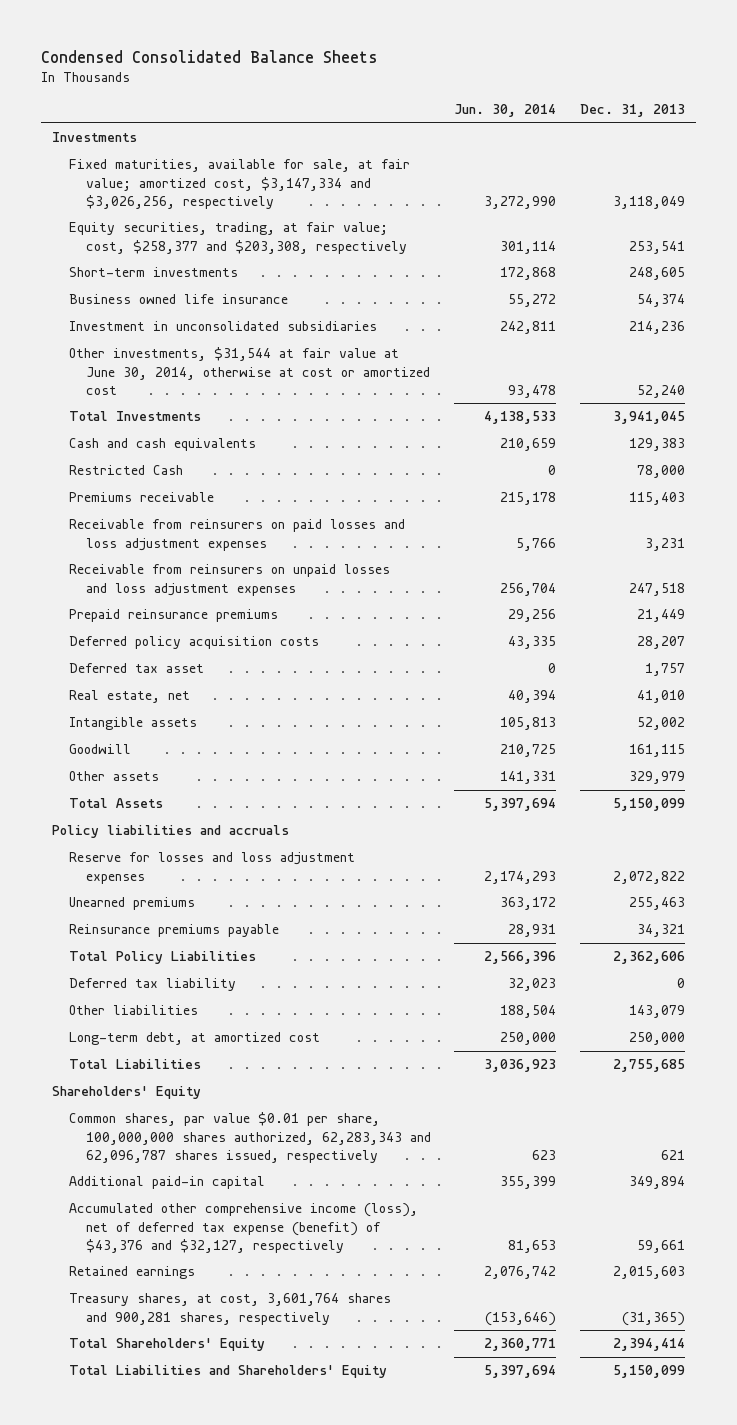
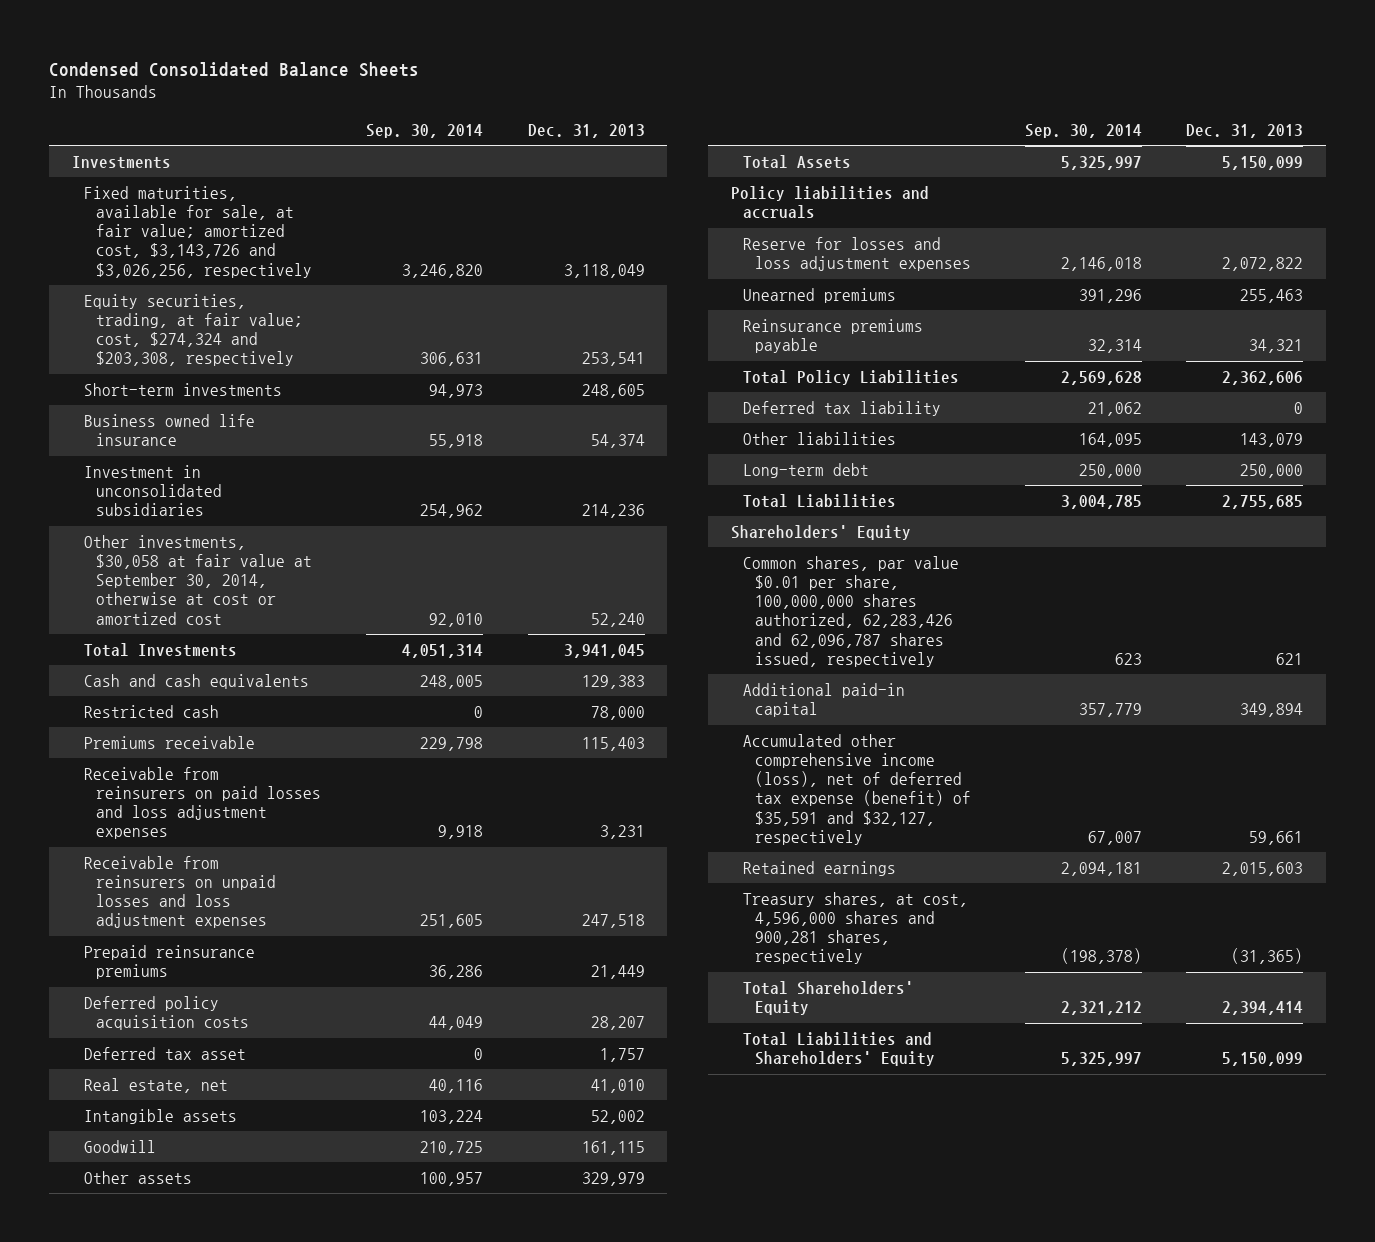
[454,104,557,118] Jun. 30, 2014 -> none
none -> [365,123,483,138] Sep. 30, 2014
[69,159,411,209] Fixed maturities, available for sale, at fair value; amortized cost, $3,147,334 and $3,026,256, respectively -> [83,185,313,278] Fixed maturities, available for sale, at fair value; amortized cost, $3,143,726 and $3,026,256, respectively
[69,222,408,254] Equity securities, trading, at fair value; cost, $258,377 and $203,308, respectively -> [83,293,304,367] Equity securities, trading, at fair value; cost, $274,324 and $203,308, respectively
[69,347,431,395] Other investments, $31,544 at fair value at June 30, 2014, otherwise at cost or amortized cost -> [83,534,313,625] Other investments, $30,058 at fair value at September 30, 2014, otherwise at cost or amortized cost
[69,465,184,476] Restricted Cash -> [83,704,219,718] Restricted cash
[69,1032,321,1046] Long-term debt, at amortized cost -> [742,462,869,478] Long-term debt
[69,1112,432,1163] Common shares, par value $0.01 per share, 100,000,000 shares authorized, 62,283,343 and 62,096,787 shares issued, respectively -> [742,555,959,667] Common shares, par value $0.01 per share, 100,000,000 shares authorized, 62,283,426 and 62,096,787 shares issued, respectively
[69,1203,419,1253] Accumulated other comprehensive income (loss), net of deferred tax expense (benefit) of $43,376 and $32,127, respectively -> [742,733,971,845] Accumulated other comprehensive income (loss), net of deferred tax expense (benefit) of $35,591 and $32,127, respectively
[69,1293,392,1325] Treasury shares, at cost, 3,601,764 shares and 900,281 shares, respectively -> [742,891,968,965] Treasury shares, at cost, 4,596,000 shares and 900,281 shares, respectively

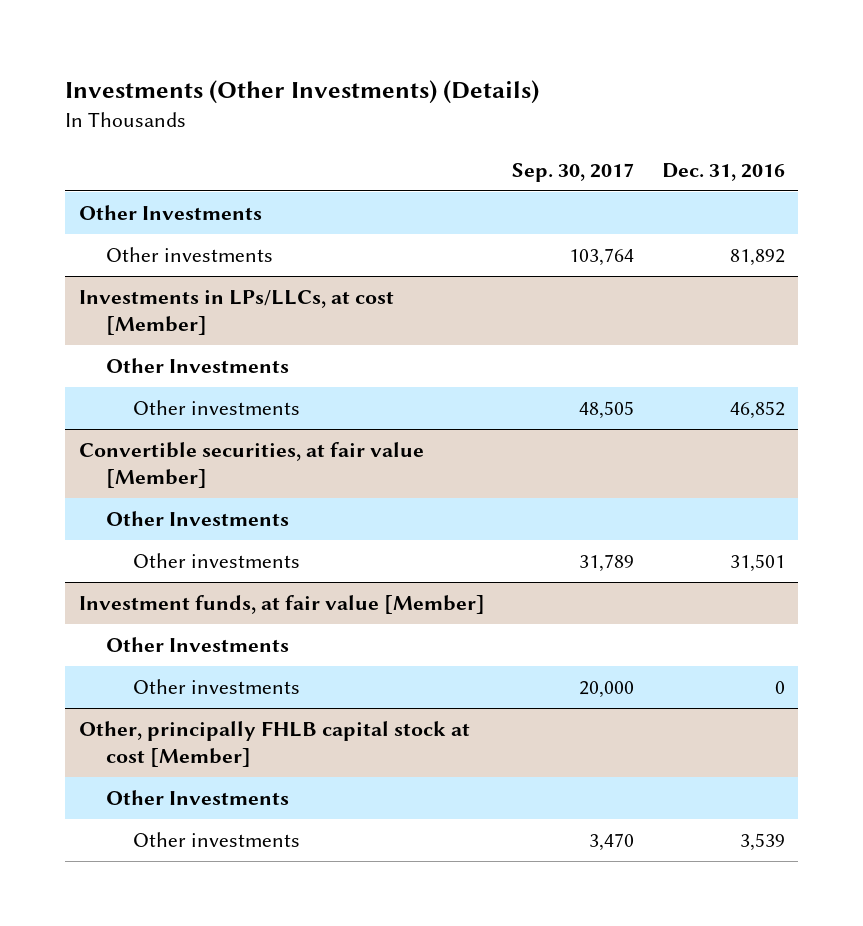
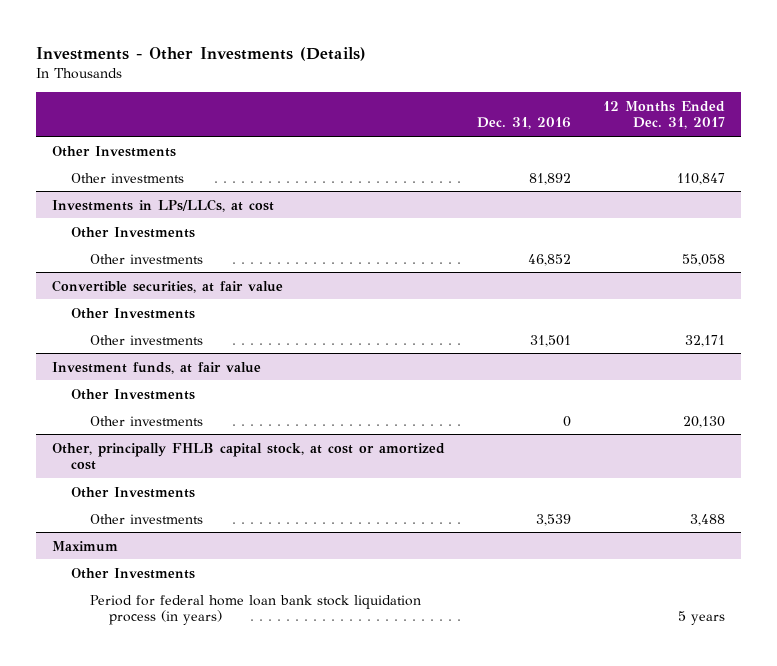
[64,80,539,105] Investments (Other Investments) (Details) -> [36,46,367,61] Investments - Other Investments (Details)
[512,162,635,182] Sep. 30, 2017 -> none
none -> [602,100,725,130] 12 Months Ended Dec. 31, 2017
[78,289,394,335] Investments in LPs/LLCs, at cost [Member] -> [52,198,275,212] Investments in LPs/LLCs, at cost
[78,441,424,488] Convertible securities, at fair value [Member] -> [52,279,284,293] Convertible securities, at fair value
[78,594,485,614] Investment funds, at fair value [Member] -> [52,361,262,374] Investment funds, at fair value
[78,720,470,767] Other, principally FHLB capital stock at cost [Member] -> [52,442,446,471] Other, principally FHLB capital stock, at cost or amortized cost
none -> [52,540,119,552] Maximum
none -> [71,567,196,579] Other Investments
none -> [90,594,422,626] Period for federal home loan bank stock liquidation process (in years)

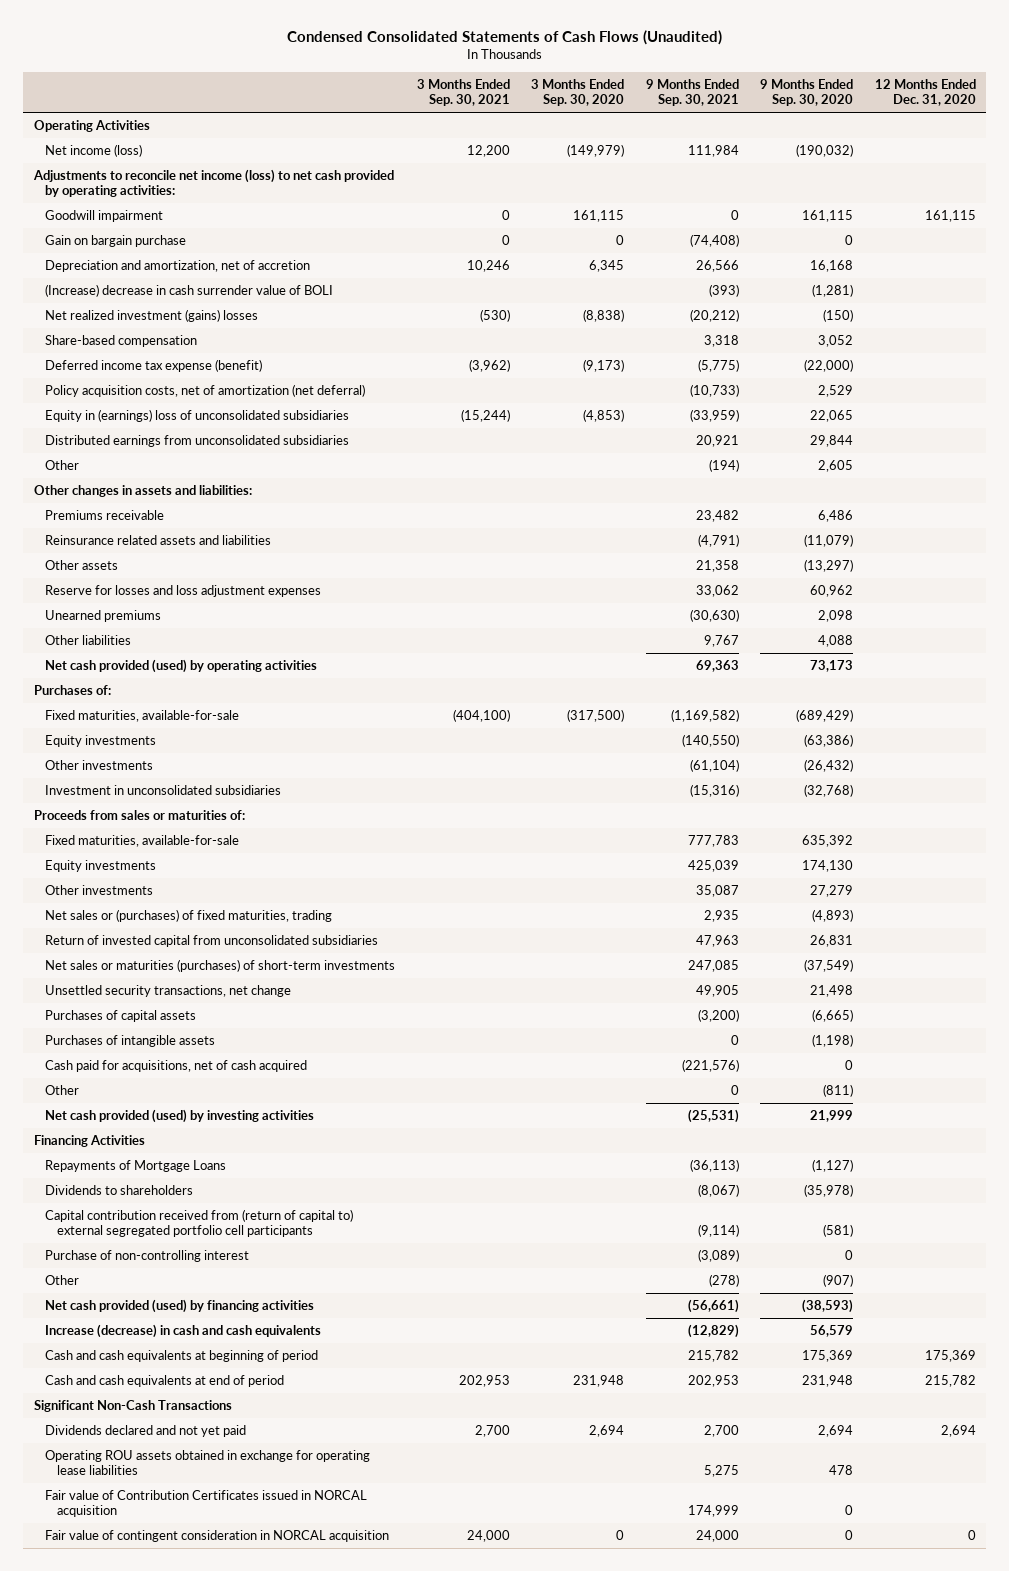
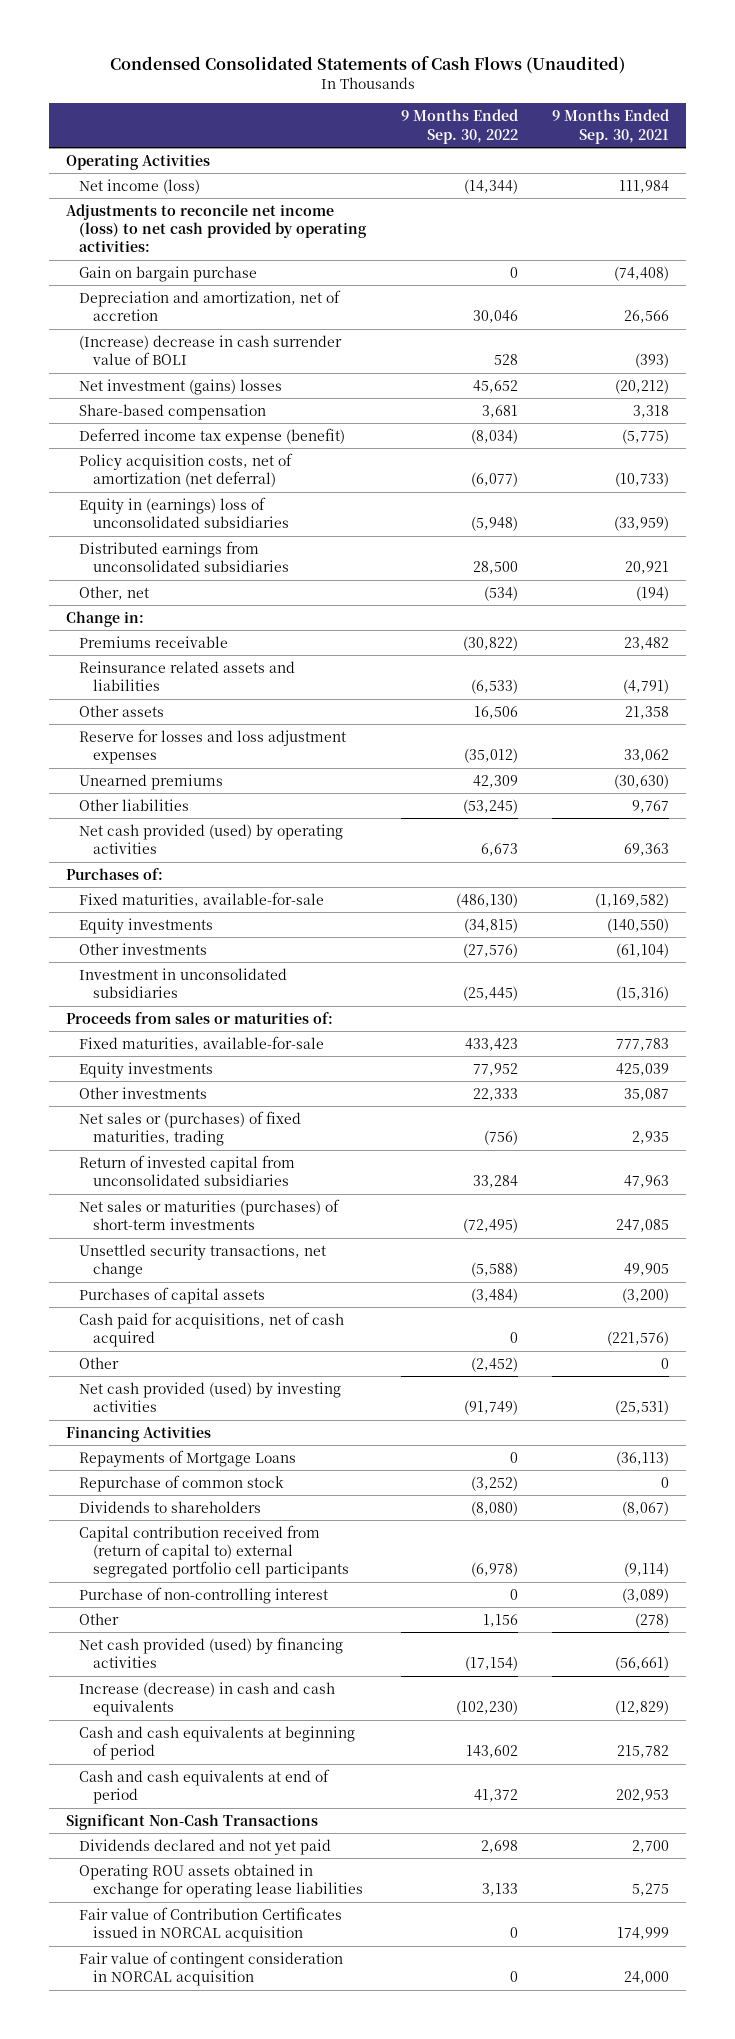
[416,78,510,107] 3 Months Ended Sep. 30, 2021 -> none
[531,78,625,107] 3 Months Ended Sep. 30, 2020 -> none
[760,78,854,107] 9 Months Ended Sep. 30, 2020 -> none
[874,78,976,107] 12 Months Ended Dec. 31, 2020 -> none
none -> [400,109,518,144] 9 Months Ended Sep. 30, 2022
[45,209,164,222] Goodwill impairment -> none
[45,308,259,322] Net realized investment (gains) losses -> [79,378,283,395] Net investment (gains) losses
[45,459,80,470] Other -> [79,585,150,600] Other, net
[33,484,252,497] Other changes in assets and liabilities: -> [65,610,144,627] Change in:
[45,1034,216,1047] Purchases of intangible assets -> none
none -> [79,1474,285,1492] Repurchase of common stock

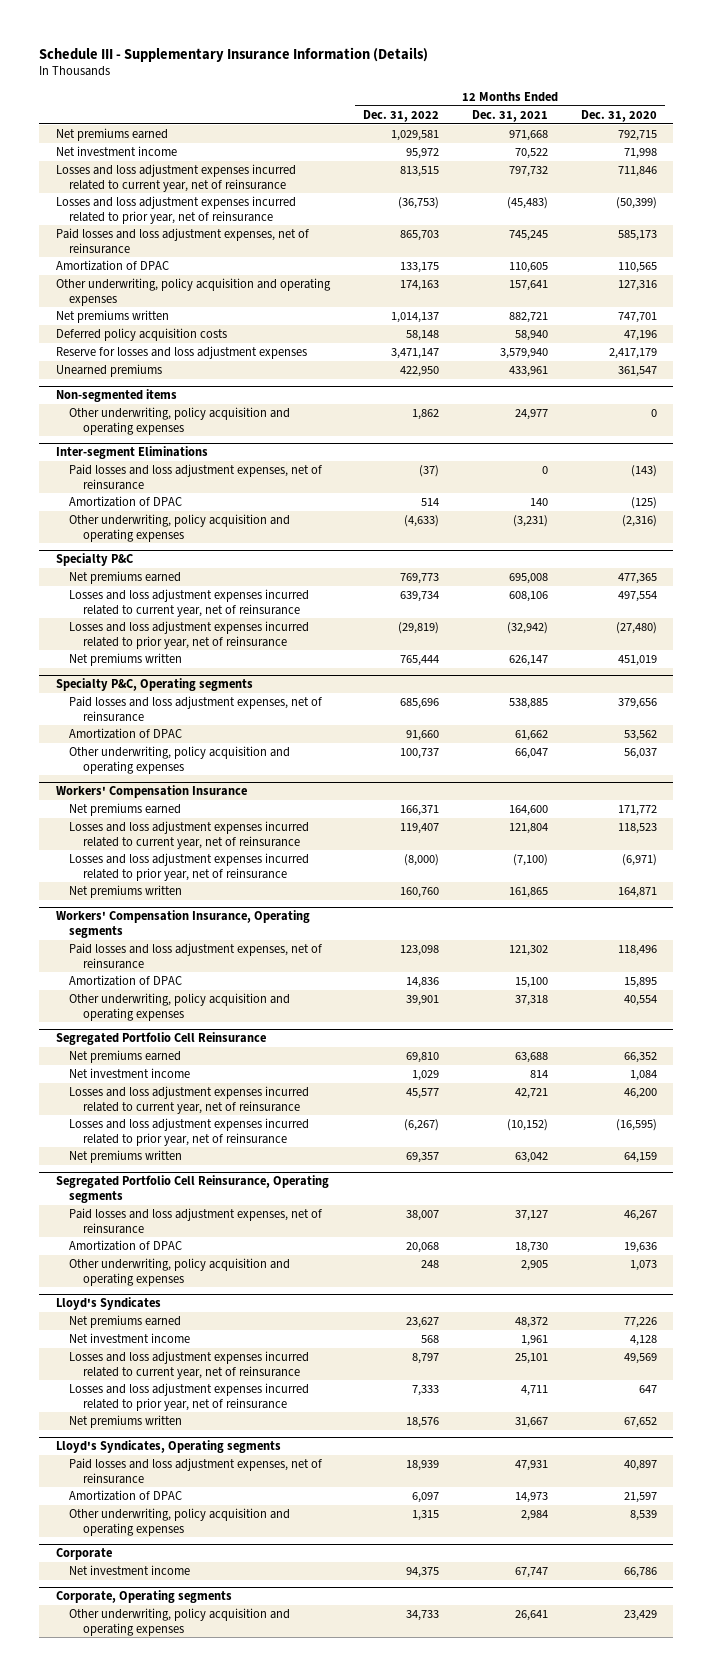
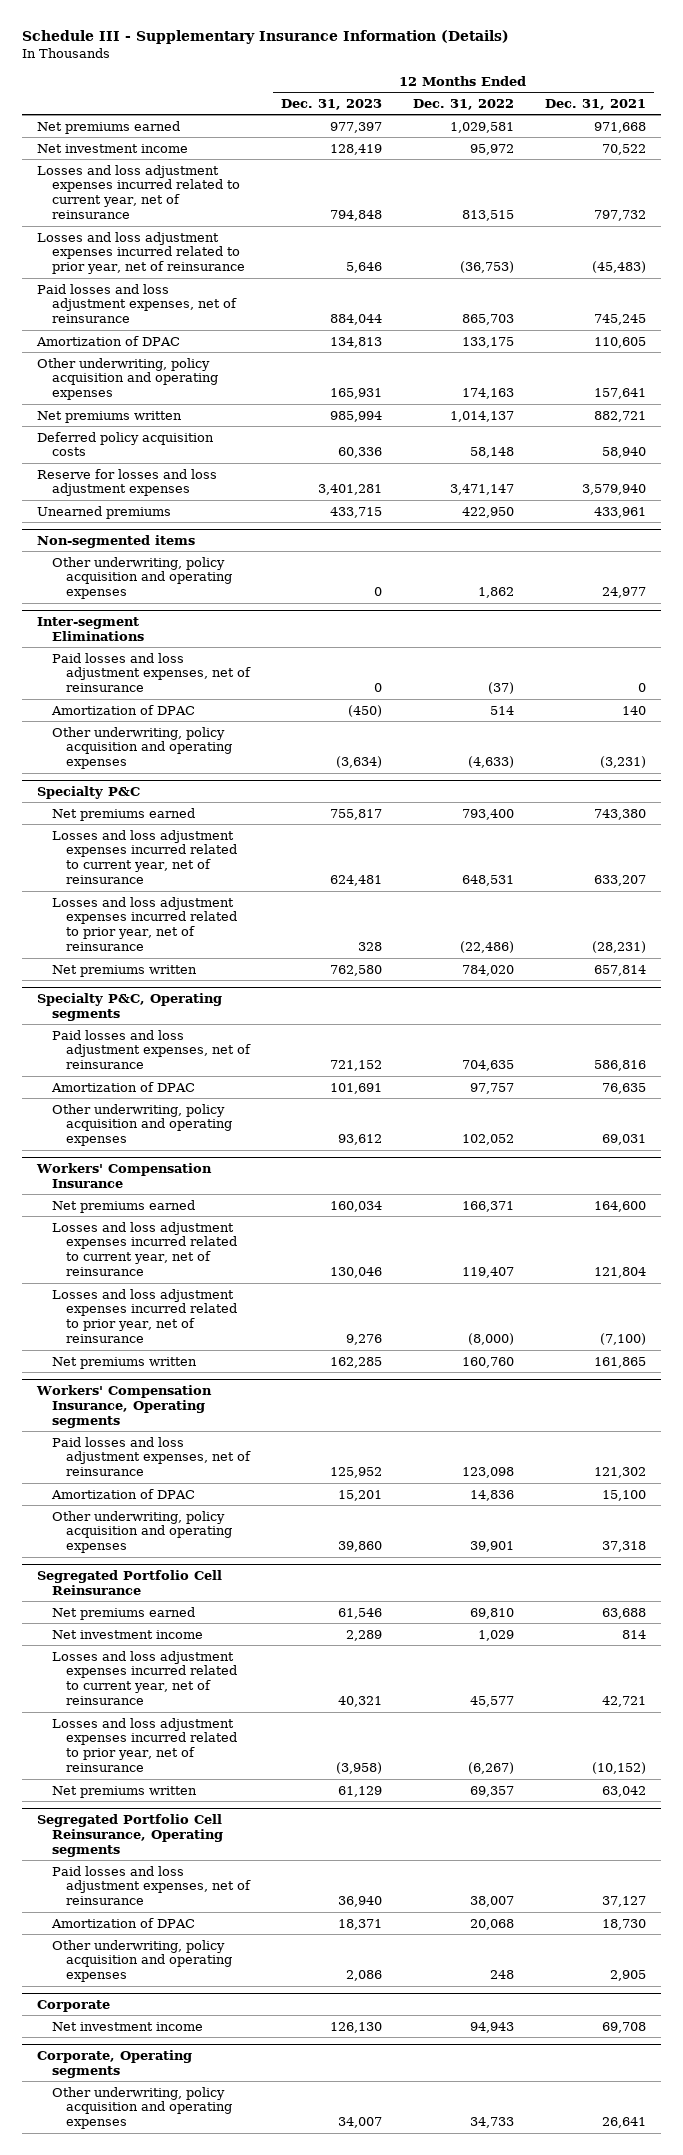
[580,109,657,122] Dec. 31, 2020 -> none
none -> [281,98,383,110] Dec. 31, 2023
[399,573,439,585] 769,773 -> [461,808,514,820] 793,400
[508,573,548,585] 695,008 -> [593,808,646,820] 743,380
[399,591,439,603] 639,734 -> [461,875,514,887] 648,531
[508,591,548,603] 608,106 -> [593,875,646,887] 633,207
[397,622,439,635] (29,819) -> [459,941,514,954] (22,486)
[506,622,548,635] (32,942) -> [591,941,646,954] (28,231)
[399,655,439,667] 765,444 -> [461,964,514,976] 784,020
[508,655,548,667] 626,147 -> [593,964,646,976] 657,814
[399,698,439,710] 685,696 -> [461,1060,514,1072] 704,635
[508,698,548,710] 538,885 -> [593,1060,646,1072] 586,816
[405,730,439,742] 91,660 -> [469,1082,514,1094] 97,757
[514,730,548,742] 61,662 -> [601,1082,646,1094] 76,635
[399,748,439,760] 100,737 -> [461,1134,514,1146] 102,052
[514,748,548,760] 66,047 -> [601,1134,646,1146] 69,031
[55,1297,161,1311] Lloyd's Syndicates -> none
[69,1315,182,1329] Net premiums earned -> none
[69,1333,191,1344] Net investment income -> none
[69,1351,310,1379] Losses and loss adjustment expenses incurred related to current year, net of reinsurance -> none
[69,1383,310,1411] Losses and loss adjustment expenses incurred related to prior year, net of reinsurance -> none
[69,1415,183,1429] Net premiums written -> none
[55,1440,281,1454] Lloyd's Syndicates, Operating segments -> none
[69,1458,323,1484] Paid losses and loss adjustment expenses, net of reinsurance -> none
[69,1490,183,1502] Amortization of DPAC -> none
[69,1508,291,1536] Other underwriting, policy acquisition and operating expenses -> none
[405,1567,439,1579] 94,375 -> [469,2021,514,2033] 94,943
[514,1567,548,1579] 67,747 -> [601,2021,646,2033] 69,708

